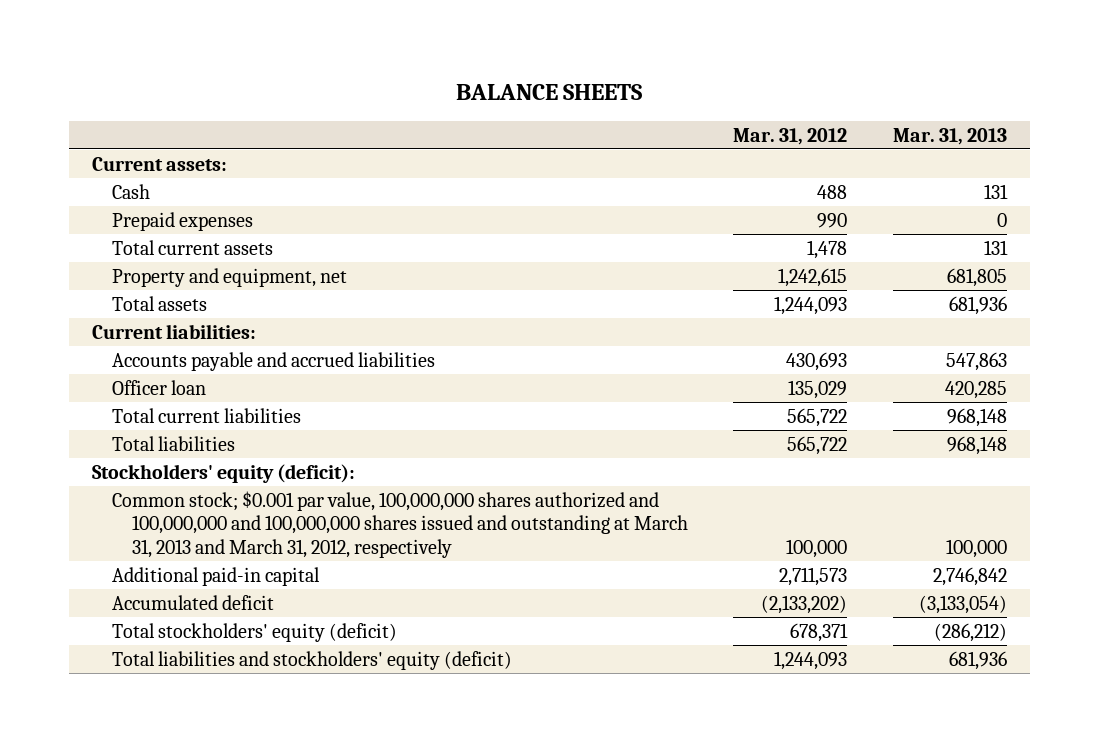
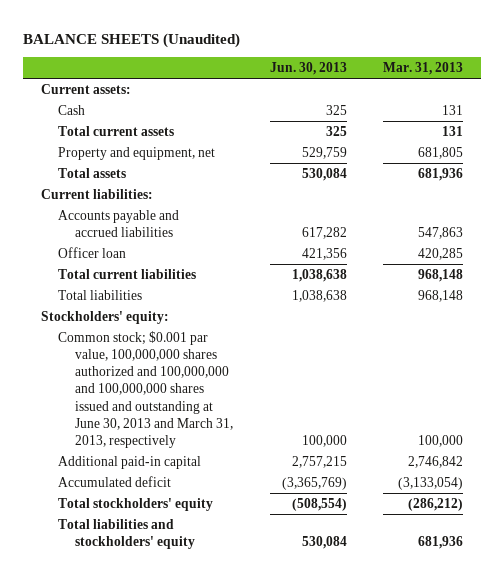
[456,84,643,101] BALANCE SHEETS -> [23,32,241,48] BALANCE SHEETS (Unaudited)
[733,127,848,145] Mar. 31, 2012 -> none
none -> [269,61,347,75] Jun. 30, 2013
[111,212,253,232] Prepaid expenses -> none
[91,464,355,484] Stockholders' equity (deficit): -> [41,310,170,324] Stockholders' equity:
[111,491,688,558] Common stock; $0.001 par value, 100,000,000 shares authorized and 100,000,000 and 100,000,000 shares issued and outstanding at March 31, 2013 and March 31, 2012, respectively -> [58,330,234,448] Common stock; $0.001 par value, 100,000,000 shares authorized and 100,000,000 and 100,000,000 shares issued and outstanding at June 30, 2013 and March 31, 2013, respectively
[111,623,397,643] Total stockholders' equity (deficit) -> [58,497,214,511] Total stockholders' equity
[111,651,512,671] Total liabilities and stockholders' equity (deficit) -> [58,518,196,550] Total liabilities and stockholders' equity

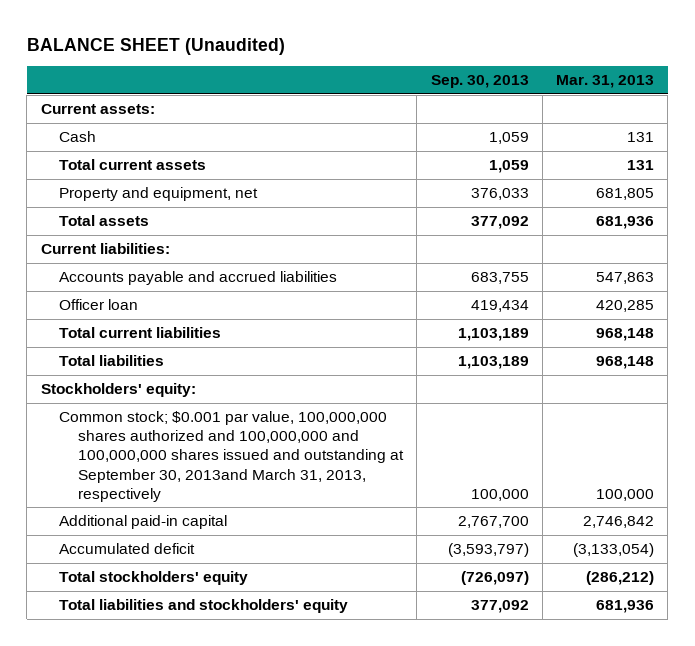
[23,32,241,48] BALANCE SHEETS (Unaudited) -> [26,37,285,55] BALANCE SHEET (Unaudited)
[269,61,347,75] Jun. 30, 2013 -> none
none -> [430,75,529,89] Sep. 30, 2013
[58,330,234,448] Common stock; $0.001 par value, 100,000,000 shares authorized and 100,000,000 and 100,000,000 shares issued and outstanding at June 30, 2013 and March 31, 2013, respectively -> [59,411,405,502] Common stock; $0.001 par value, 100,000,000 shares authorized and 100,000,000 and 100,000,000 shares issued and outstanding at September 30, 2013and March 31, 2013, respectively

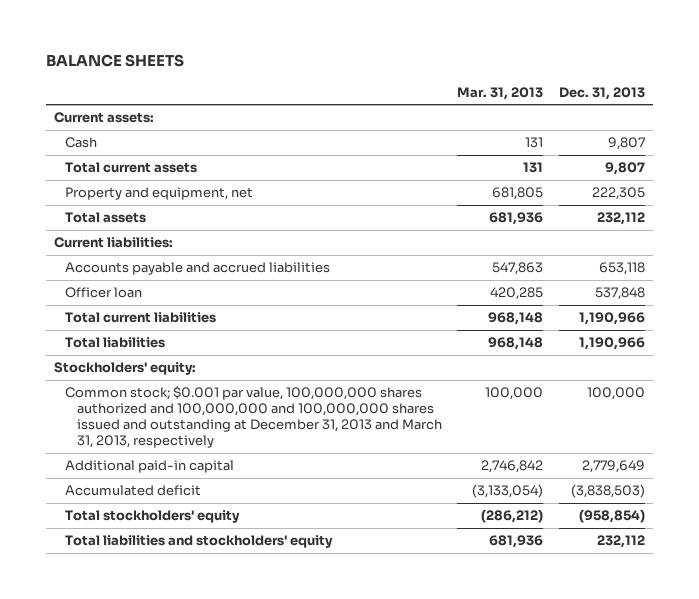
[26,37,285,55] BALANCE SHEET (Unaudited) -> [45,54,184,68] BALANCE SHEETS
[430,75,529,89] Sep. 30, 2013 -> none
none -> [559,86,646,100] Dec. 31, 2013
[59,411,405,502] Common stock; $0.001 par value, 100,000,000 shares authorized and 100,000,000 and 100,000,000 shares issued and outstanding at September 30, 2013and March 31, 2013, respectively -> [65,386,442,449] Common stock; $0.001 par value, 100,000,000 shares authorized and 100,000,000 and 100,000,000 shares issued and outstanding at December 31, 2013 and March 31, 2013, respectively

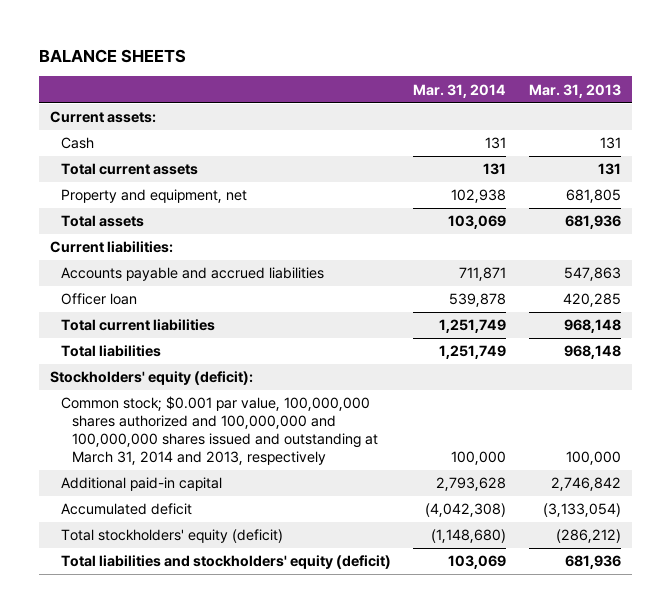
[559,86,646,100] Dec. 31, 2013 -> none
none -> [413,83,507,98] Mar. 31, 2014
[53,362,196,376] Stockholders' equity: -> [50,371,254,386] Stockholders' equity (deficit):
[65,386,442,449] Common stock; $0.001 par value, 100,000,000 shares authorized and 100,000,000 and 100,000,000 shares issued and outstanding at December 31, 2013 and March 31, 2013, respectively -> [60,396,378,466] Common stock; $0.001 par value, 100,000,000 shares authorized and 100,000,000 and 100,000,000 shares issued and outstanding at March 31, 2014 and 2013, respectively
[65,510,241,524] Total stockholders' equity -> [60,529,283,544] Total stockholders' equity (deficit)
[65,535,334,549] Total liabilities and stockholders' equity -> [60,555,391,570] Total liabilities and stockholders' equity (deficit)

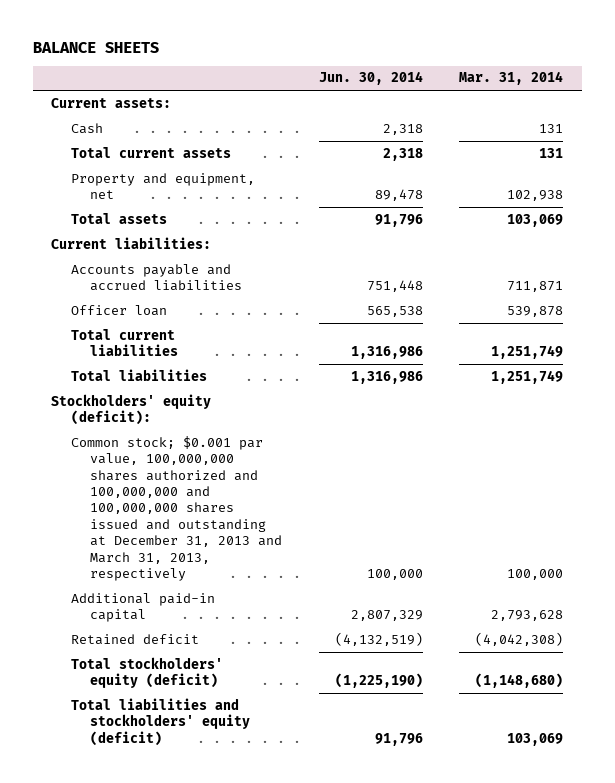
[528,83,621,98] Mar. 31, 2013 -> none
none -> [318,71,423,86] Jun. 30, 2014
[60,396,378,466] Common stock; $0.001 par value, 100,000,000 shares authorized and 100,000,000 and 100,000,000 shares issued and outstanding at March 31, 2014 and 2013, respectively -> [70,435,283,581] Common stock; $0.001 par value, 100,000,000 shares authorized and 100,000,000 and 100,000,000 shares issued and outstanding at December 31, 2013 and March 31, 2013, respectively
[60,503,192,516] Accumulated deficit -> [70,633,199,645] Retained deficit

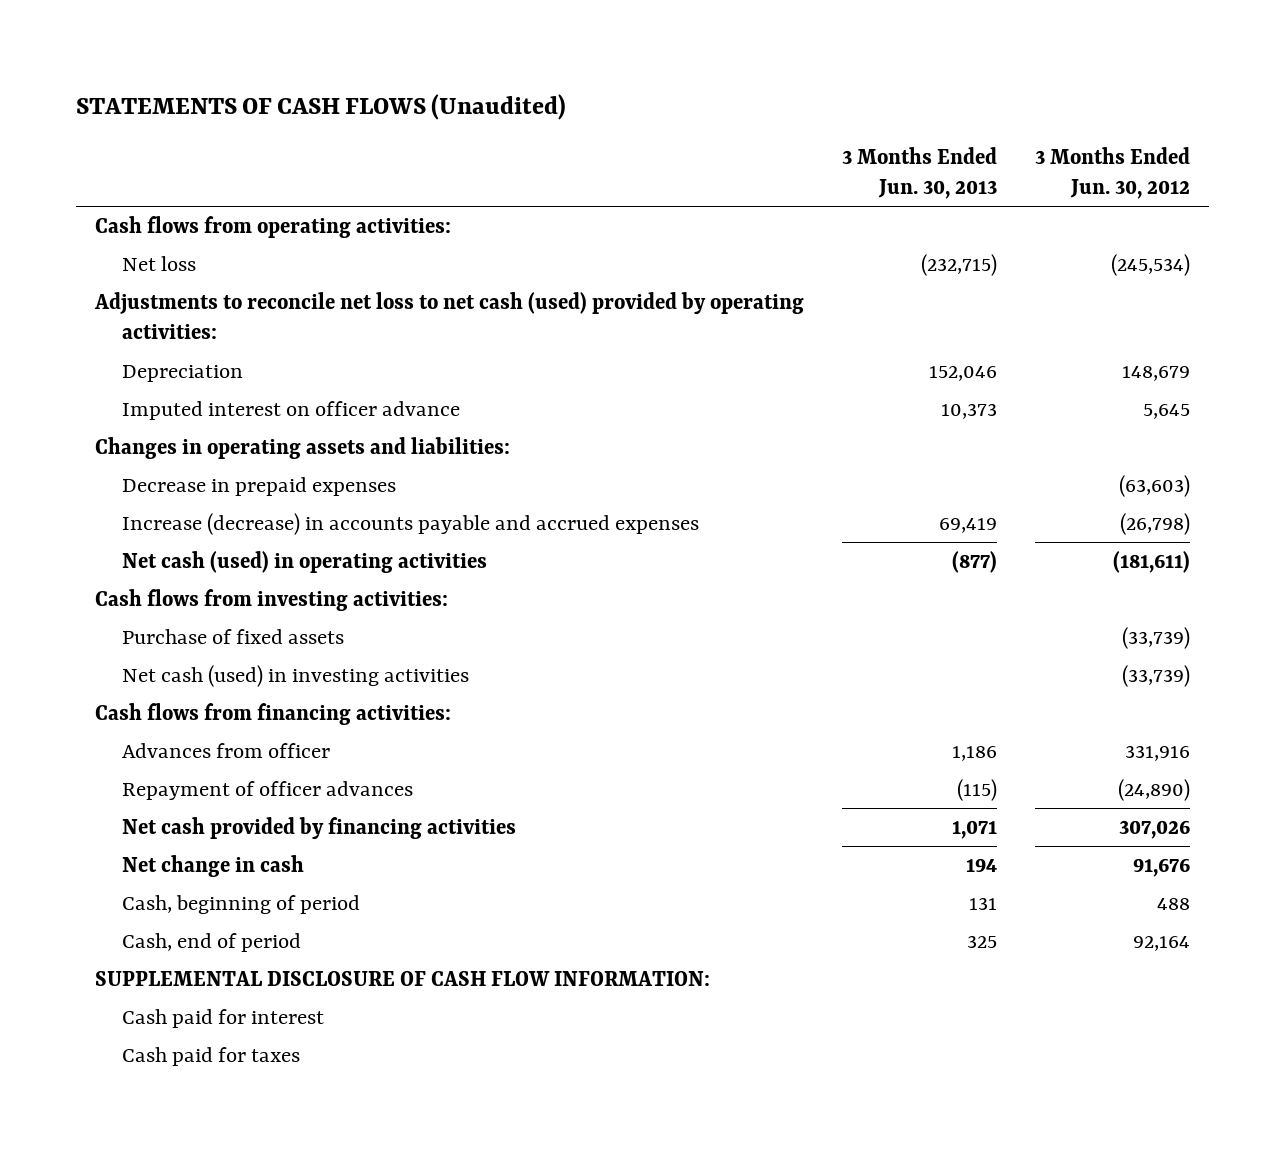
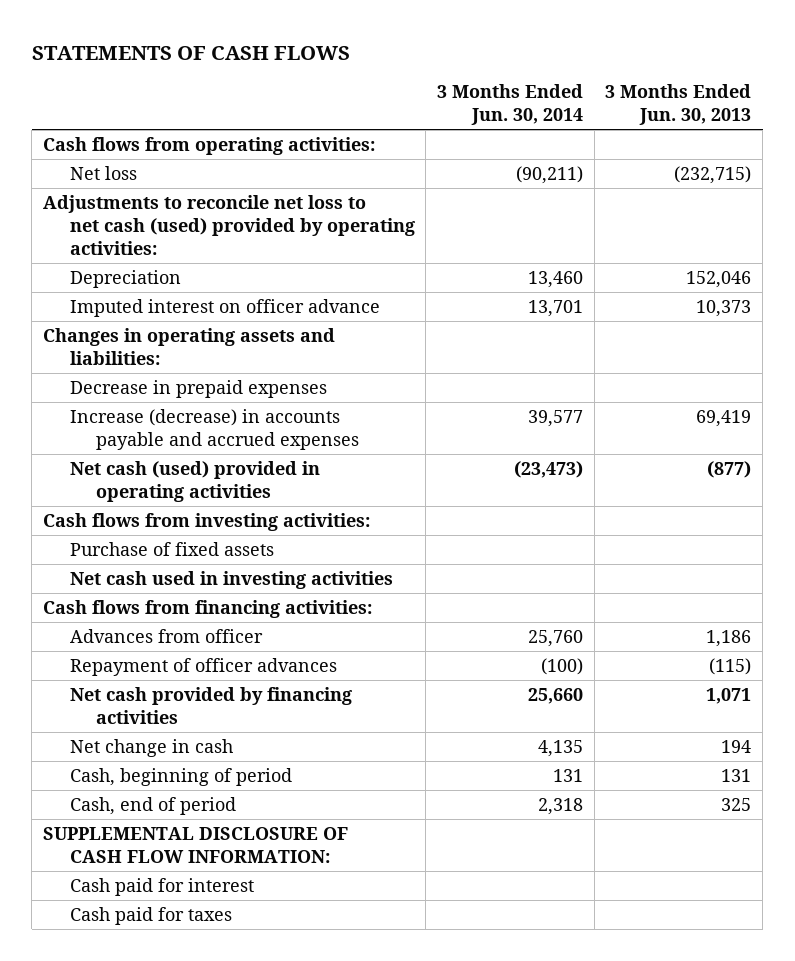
[76,93,567,120] STATEMENTS OF CASH FLOWS (Unaudited) -> [31,45,350,60] STATEMENTS OF CASH FLOWS
[1034,146,1190,199] 3 Months Ended Jun. 30, 2012 -> none
none -> [437,84,584,126] 3 Months Ended Jun. 30, 2014
[122,551,488,574] Net cash (used) in operating activities -> [69,460,320,502] Net cash (used) provided in operating activities
[122,665,470,688] Net cash (used) in investing activities -> [69,570,393,589] Net cash used in investing activities

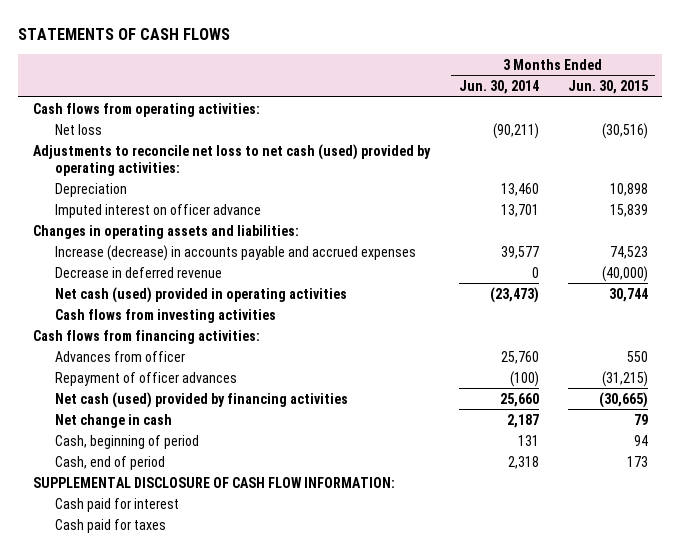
[605,84,752,126] 3 Months Ended Jun. 30, 2013 -> none
none -> [567,80,648,95] Jun. 30, 2015
[69,379,327,398] Decrease in prepaid expenses -> none
none -> [54,266,222,278] Decrease in deferred revenue
[43,512,371,531] Cash flows from investing activities: -> none
[69,541,274,556] Purchase of fixed assets -> none
[69,570,393,589] Net cash used in investing activities -> [54,308,276,323] Cash flows from investing activities
[69,686,352,724] Net cash provided by financing activities -> [54,391,348,408] Net cash (used) provided by financing activities
[538,739,584,757] 4,135 -> [506,413,539,428] 2,187

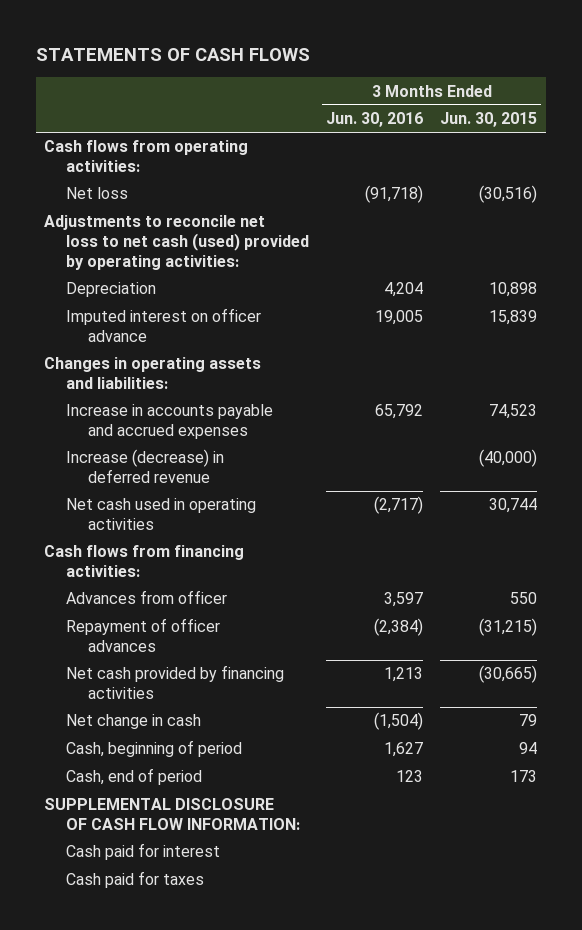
[458,80,539,95] Jun. 30, 2014 -> none
none -> [326,112,424,128] Jun. 30, 2016
[54,308,276,323] Cash flows from investing activities -> none
[54,244,416,261] Increase (decrease) in accounts payable and accrued expenses -> [66,404,274,440] Increase in accounts payable and accrued expenses
[54,266,222,278] Decrease in deferred revenue -> [66,449,225,484] Increase (decrease) in deferred revenue
[54,286,347,303] Net cash (used) provided in operating activities -> [66,498,257,531] Net cash used in operating activities
[54,391,348,408] Net cash (used) provided by financing activities -> [66,665,285,700] Net cash provided by financing activities

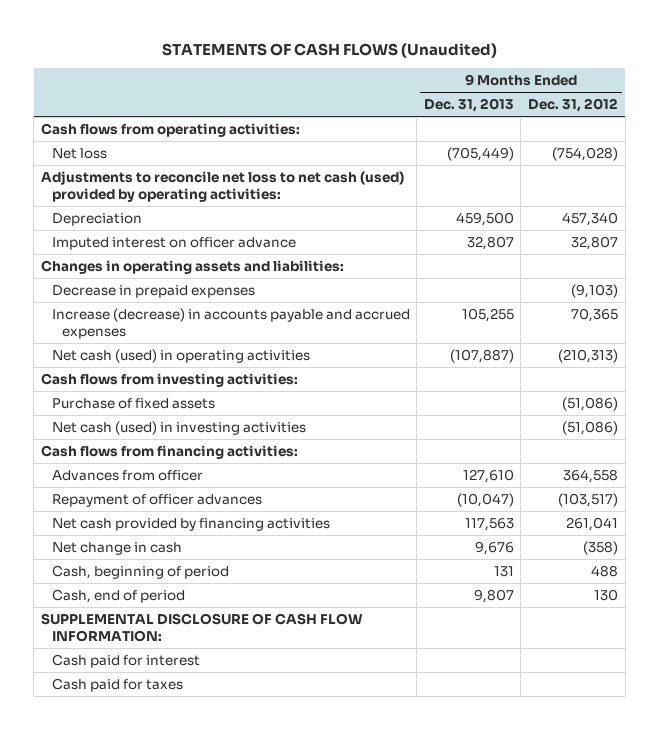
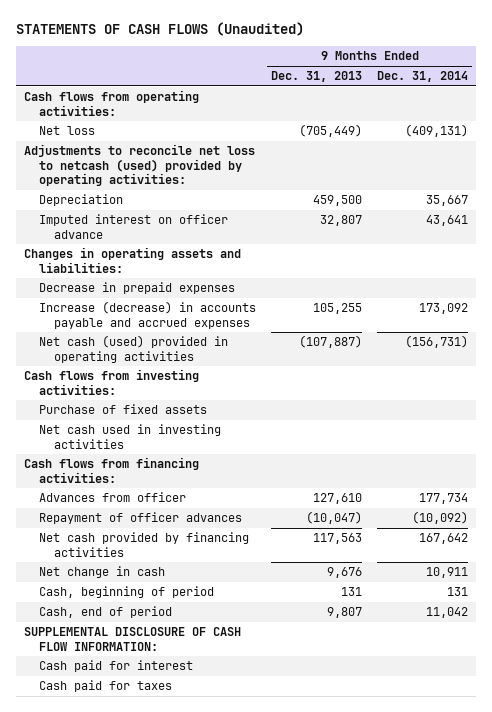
[528,97,619,112] Dec. 31, 2012 -> none
none -> [377,71,469,83] Dec. 31, 2014
[41,170,405,202] Adjustments to reconcile net loss to net cash (used) provided by operating activities: -> [23,144,255,186] Adjustments to reconcile net loss to netcash (used) provided by operating activities:
[51,348,310,363] Net cash (used) in operating activities -> [39,335,229,363] Net cash (used) provided in operating activities
[51,420,306,435] Net cash (used) in investing activities -> [39,424,222,449] Net cash used in investing activities

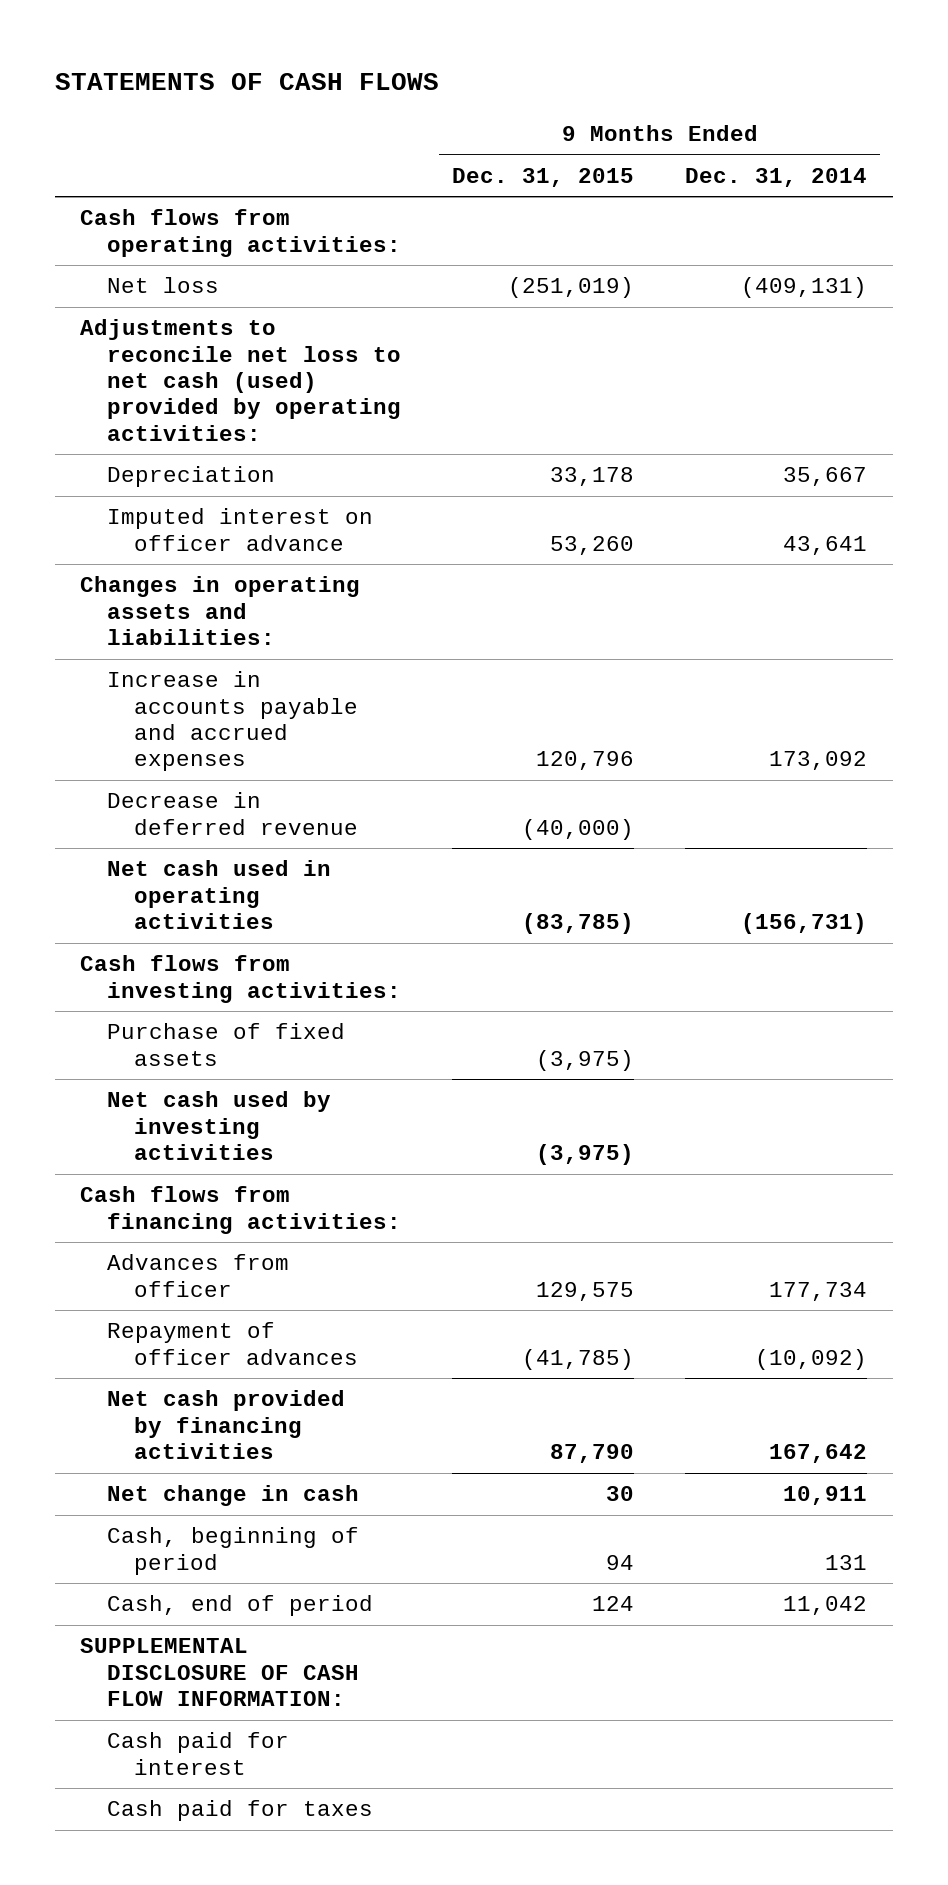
[16,22,305,37] STATEMENTS OF CASH FLOWS (Unaudited) -> [54,72,439,90] STATEMENTS OF CASH FLOWS
[271,71,363,83] Dec. 31, 2013 -> none
none -> [452,167,635,187] Dec. 31, 2015
[23,144,255,186] Adjustments to reconcile net loss to netcash (used) provided by operating activities: -> [80,319,402,441] Adjustments to reconcile net loss to net cash (used) provided by operating activities:
[39,282,236,295] Decrease in prepaid expenses -> none
[39,301,257,329] Increase (decrease) in accounts payable and accrued expenses -> [107,671,359,772] Increase in accounts payable and accrued expenses
none -> [107,792,359,835] Decrease in deferred revenue
[39,335,229,363] Net cash (used) provided in operating activities -> [107,860,332,930] Net cash used in operating activities
[39,424,222,449] Net cash used in investing activities -> [107,1091,332,1161] Net cash used by investing activities

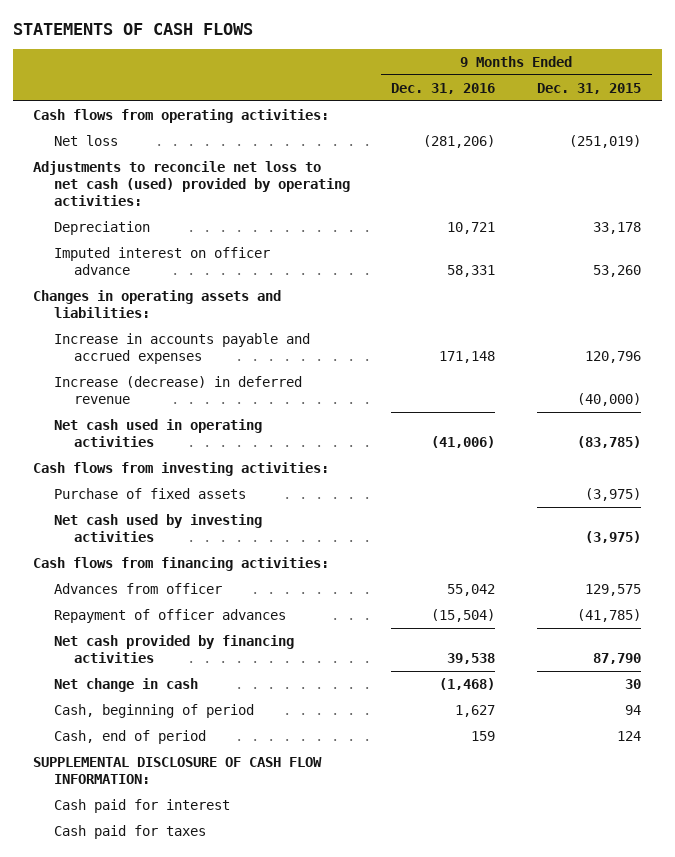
[685,167,868,187] Dec. 31, 2014 -> none
none -> [391,83,496,95] Dec. 31, 2016
[107,792,359,835] Decrease in deferred revenue -> [53,376,302,405] Increase (decrease) in deferred revenue

